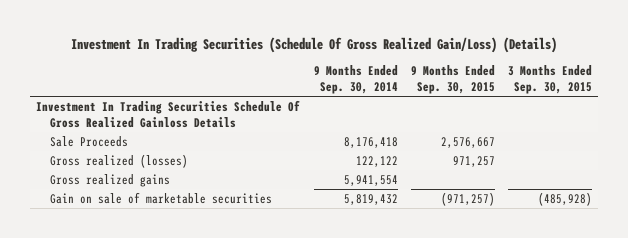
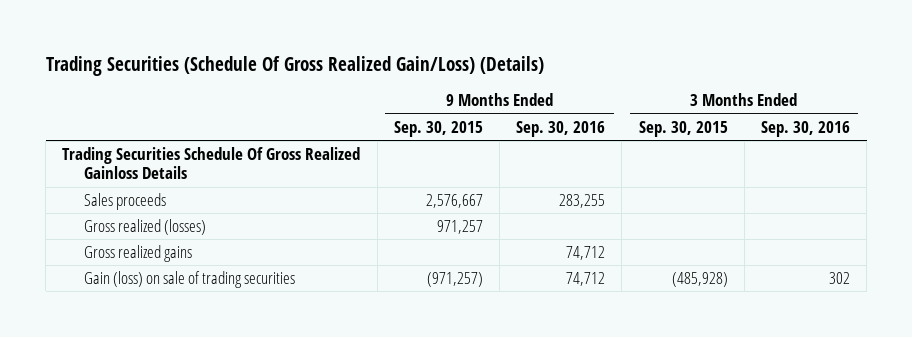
[71,36,558,53] Investment In Trading Securities (Schedule Of Gross Realized Gain/Loss) (Details) -> [45,56,544,77] Trading Securities (Schedule Of Gross Realized Gain/Loss) (Details)
[313,65,398,94] 9 Months Ended Sep. 30, 2014 -> none
none -> [516,120,606,137] Sep. 30, 2016
none -> [760,120,850,137] Sep. 30, 2016
[36,99,301,128] Investment In Trading Securities Schedule Of Gross Realized Gainloss Details -> [62,146,361,180] Trading Securities Schedule Of Gross Realized Gainloss Details
[50,135,129,147] Sale Proceeds -> [84,192,167,210] Sales proceeds
[50,191,273,204] Gain on sale of marketable securities -> [84,270,296,288] Gain (loss) on sale of trading securities

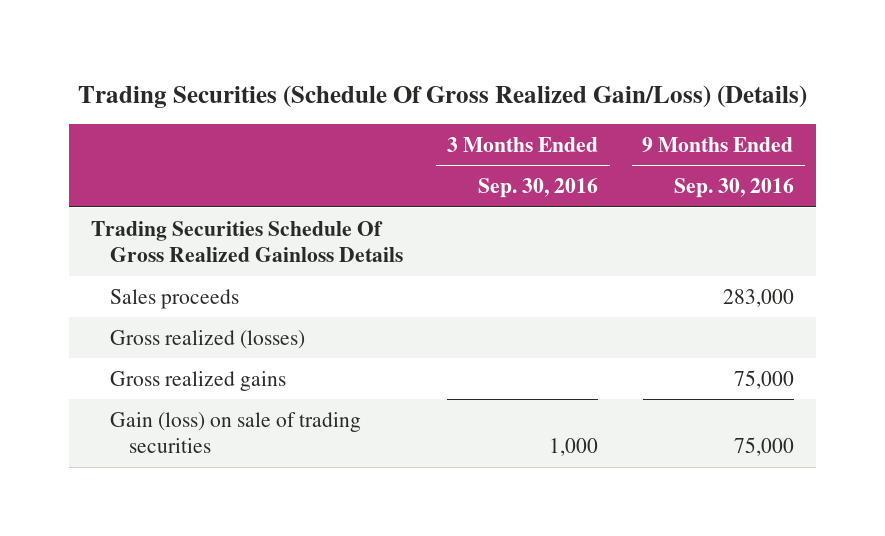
[393,120,483,137] Sep. 30, 2015 -> none
[638,120,728,137] Sep. 30, 2015 -> none
[559,193,606,208] 283,255 -> [722,288,794,307] 283,000
[566,245,606,260] 74,712 -> [733,369,794,389] 75,000
[566,271,606,286] 74,712 -> [733,437,794,457] 75,000
[828,271,850,284] 302 -> [549,438,599,457] 1,000

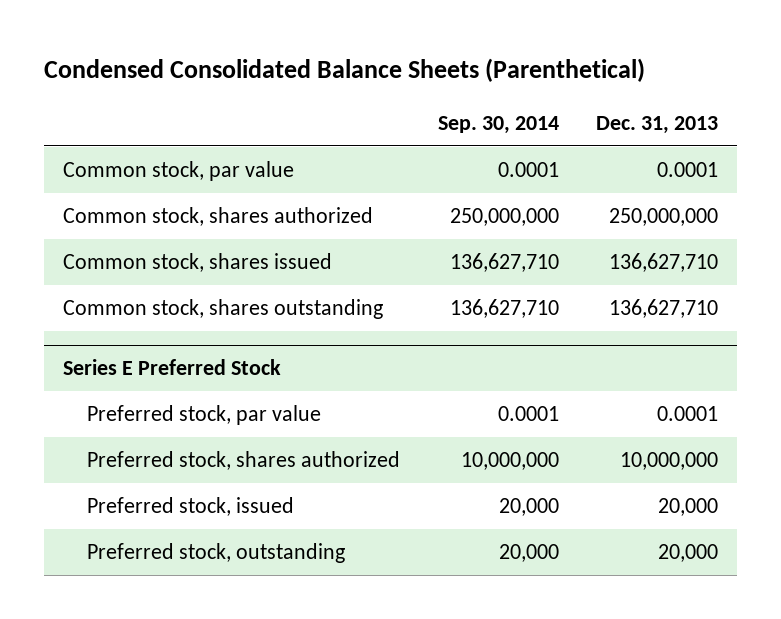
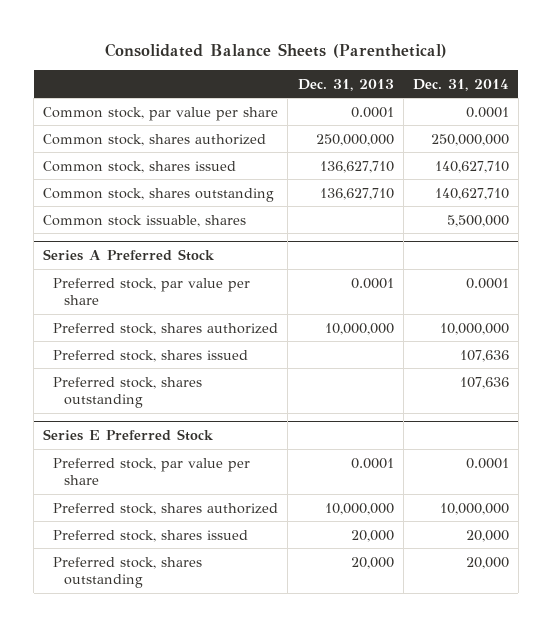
[44,58,646,83] Condensed Consolidated Balance Sheets (Parenthetical) -> [104,42,447,58] Consolidated Balance Sheets (Parenthetical)
[437,116,559,135] Sep. 30, 2014 -> none
none -> [412,78,509,91] Dec. 31, 2014
[62,160,294,181] Common stock, par value -> [43,106,279,121] Common stock, par value per share
none -> [43,214,247,227] Common stock issuable, shares
none -> [43,249,216,262] Series A Preferred Stock
none -> [53,277,251,306] Preferred stock, par value per share
none -> [53,322,279,335] Preferred stock, shares authorized
none -> [53,349,249,362] Preferred stock, shares issued
none -> [53,376,203,409] Preferred stock, shares outstanding
[87,404,322,425] Preferred stock, par value -> [53,457,251,486] Preferred stock, par value per share
[87,496,295,516] Preferred stock, issued -> [53,529,249,542] Preferred stock, shares issued
[87,542,346,563] Preferred stock, outstanding -> [53,556,203,589] Preferred stock, shares outstanding

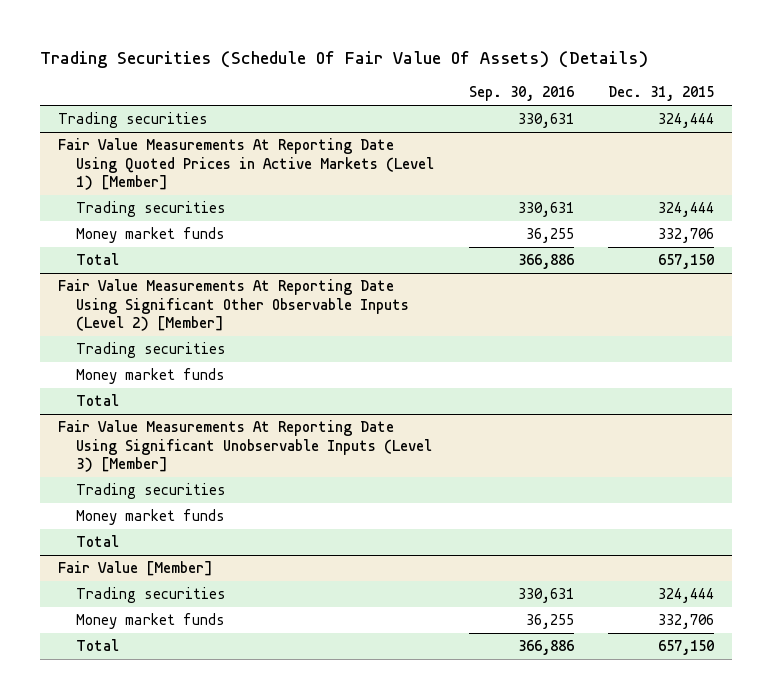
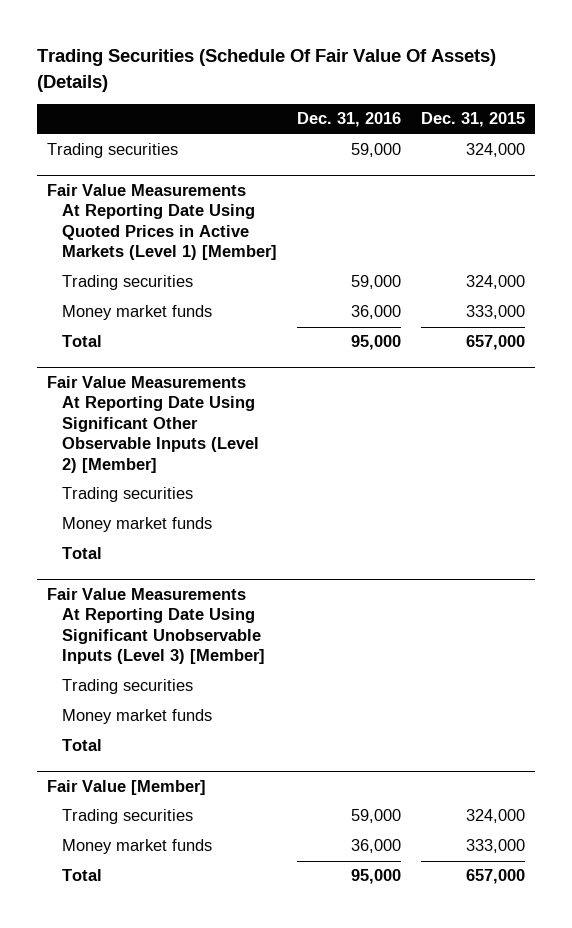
[468,86,574,102] Sep. 30, 2016 -> none
none -> [296,112,401,128] Dec. 31, 2016
[658,113,715,129] 324,444 -> [465,143,525,158] 324,000
[658,202,715,218] 324,444 -> [465,275,525,290] 324,000
[658,228,715,244] 332,706 -> [465,305,525,320] 333,000
[658,254,715,270] 657,150 -> [465,335,525,351] 657,000
[658,588,715,604] 324,444 -> [465,809,525,824] 324,000
[658,614,715,630] 332,706 -> [465,839,525,854] 333,000
[658,640,715,656] 657,150 -> [465,869,525,885] 657,000

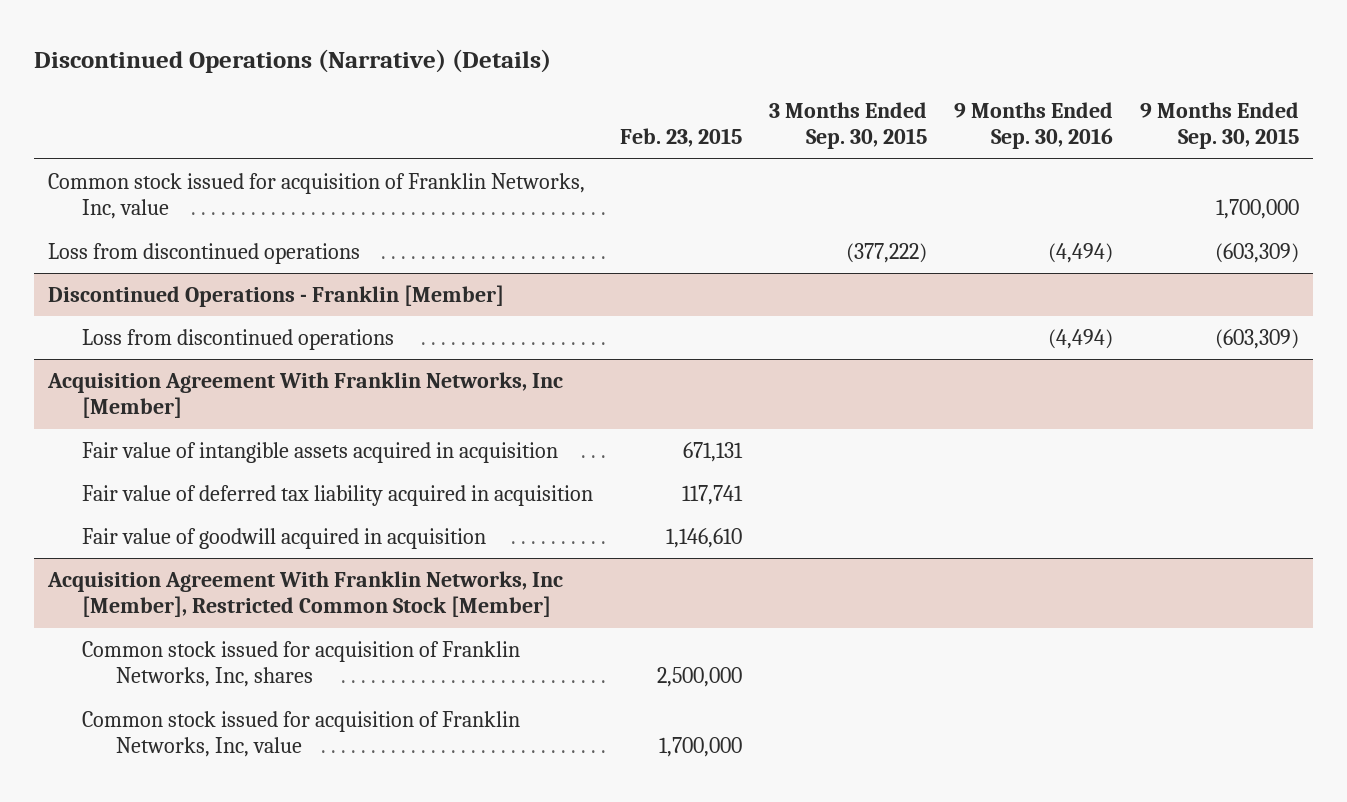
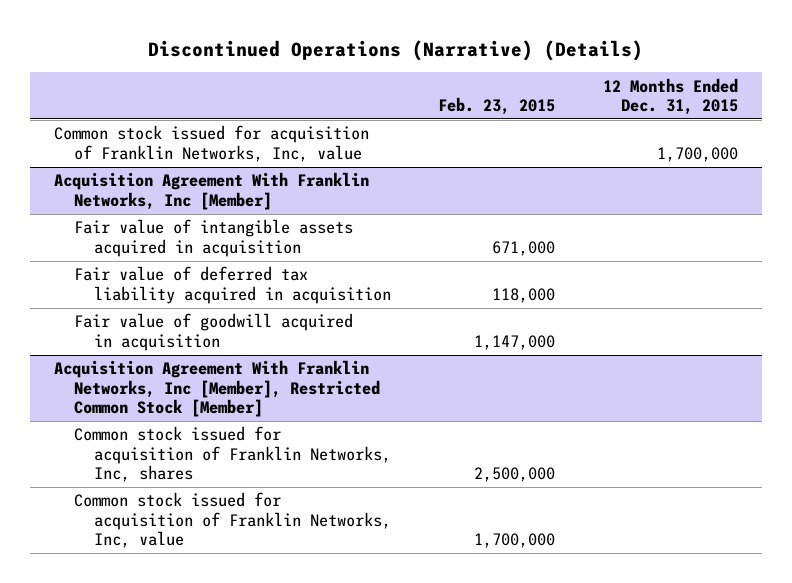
[768,101,927,150] 3 Months Ended Sep. 30, 2015 -> none
[954,101,1114,150] 9 Months Ended Sep. 30, 2016 -> none
[1140,101,1300,150] 9 Months Ended Sep. 30, 2015 -> none
none -> [603,77,739,116] 12 Months Ended Dec. 31, 2015
[47,242,360,264] Loss from discontinued operations -> none
[47,284,504,307] Discontinued Operations - Franklin [Member] -> none
[81,328,394,350] Loss from discontinued operations -> none
[682,441,743,462] 671,131 -> [492,240,556,256] 671,000
[681,484,743,505] 117,741 -> [492,287,556,303] 118,000
[665,527,742,548] 1,146,610 -> [474,334,556,350] 1,147,000

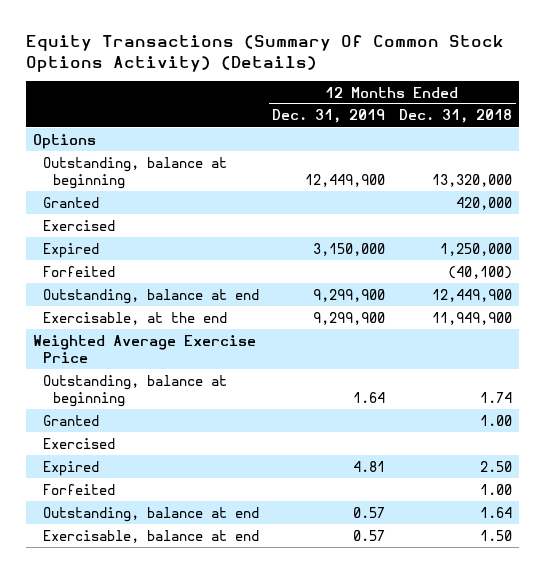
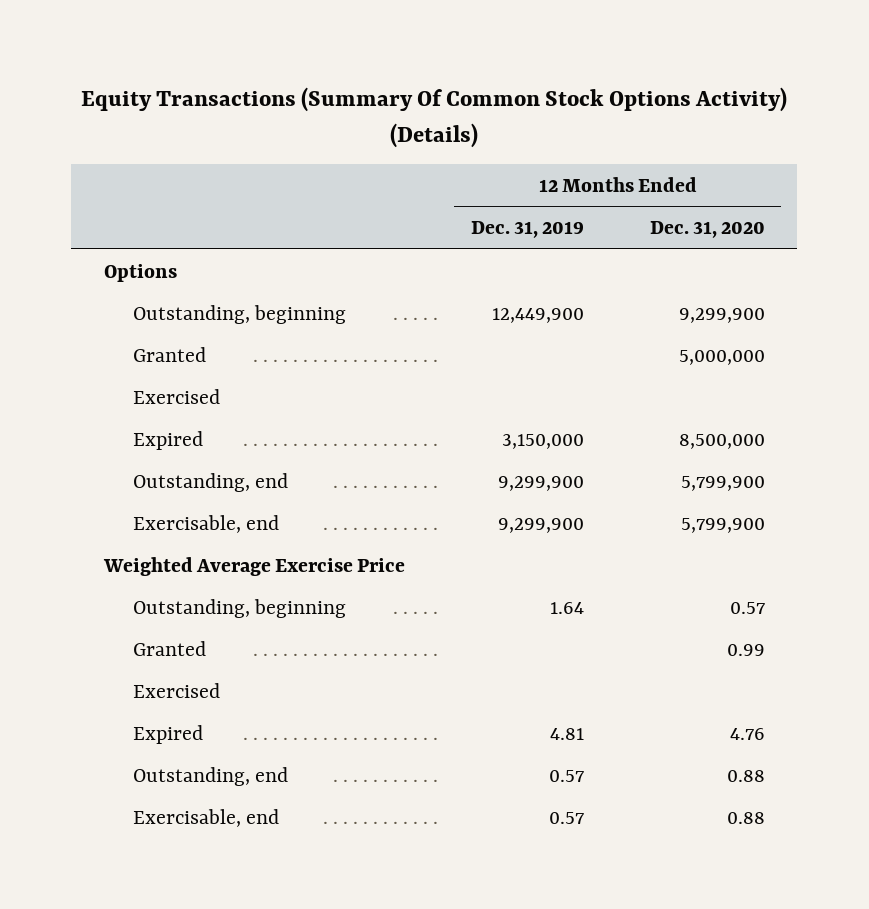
[399,109,513,124] Dec. 31, 2018 -> none
none -> [649,221,765,239] Dec. 31, 2020
[42,156,227,189] Outstanding, balance at beginning -> [132,304,346,324] Outstanding, beginning
[42,265,115,277] Forfeited -> none
[42,288,259,304] Outstanding, balance at end -> [132,472,288,492] Outstanding, end
[42,311,227,325] Exercisable, at the end -> [132,514,279,533] Exercisable, end
[42,374,227,407] Outstanding, balance at beginning -> [132,598,346,618] Outstanding, beginning
[42,483,115,495] Forfeited -> none
[42,506,259,522] Outstanding, balance at end -> [132,766,288,786] Outstanding, end
[42,529,259,543] Exercisable, balance at end -> [132,808,279,827] Exercisable, end

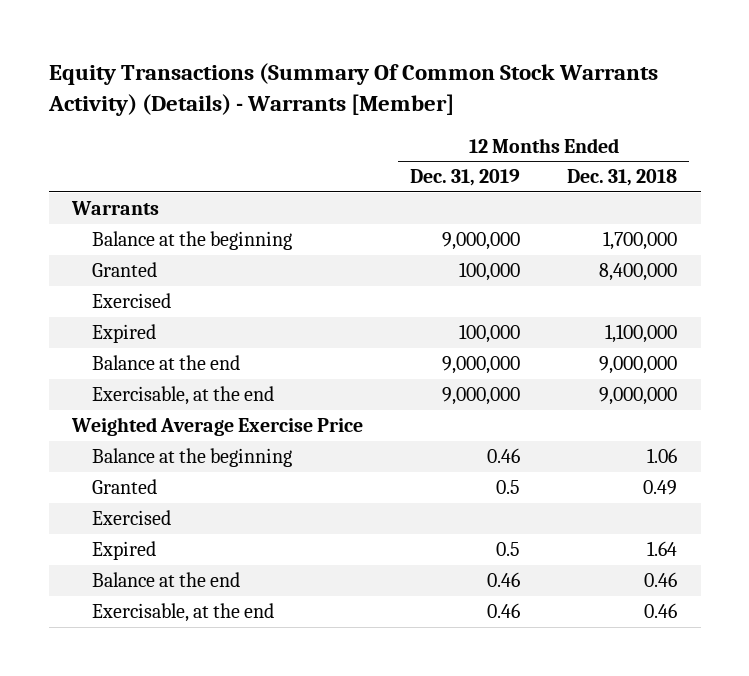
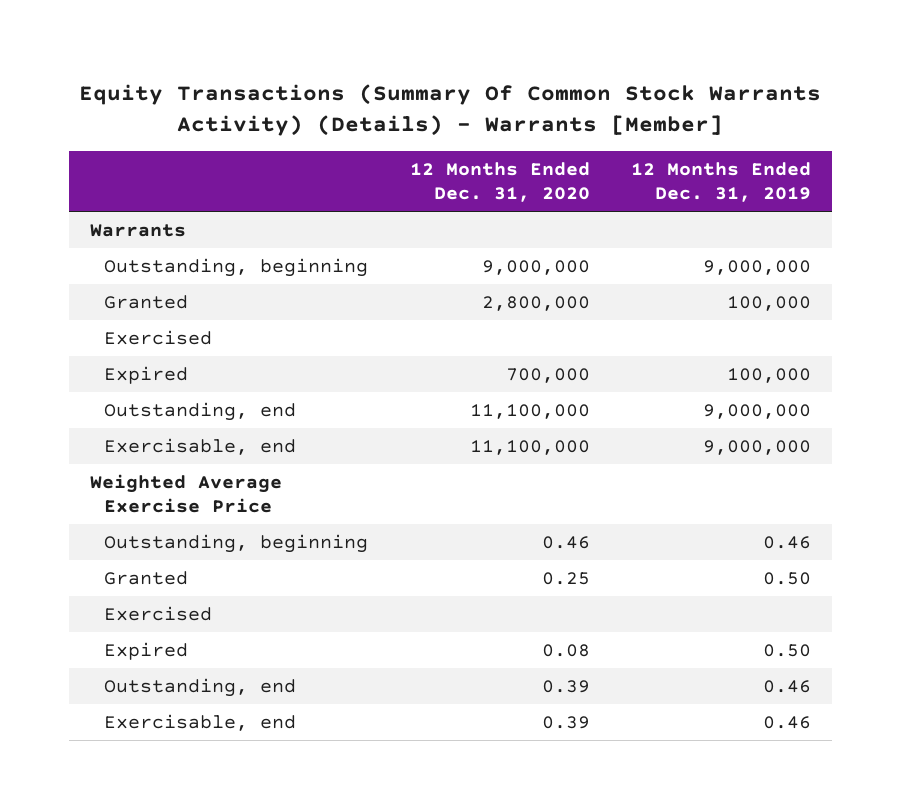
[567,169,678,187] Dec. 31, 2018 -> none
none -> [409,162,590,203] 12 Months Ended Dec. 31, 2020
[92,231,293,251] Balance at the beginning -> [104,257,369,277] Outstanding, beginning
[92,355,241,371] Balance at the end -> [104,401,297,421] Outstanding, end
[92,386,275,406] Exercisable, at the end -> [104,437,297,455] Exercisable, end
[92,448,293,468] Balance at the beginning -> [104,533,369,553] Outstanding, beginning
[496,480,521,495] 0.5 -> [763,571,812,585] 0.50
[496,542,521,557] 0.5 -> [763,643,812,657] 0.50
[92,572,241,588] Balance at the end -> [104,677,297,697] Outstanding, end
[92,603,275,623] Exercisable, at the end -> [104,713,297,731] Exercisable, end

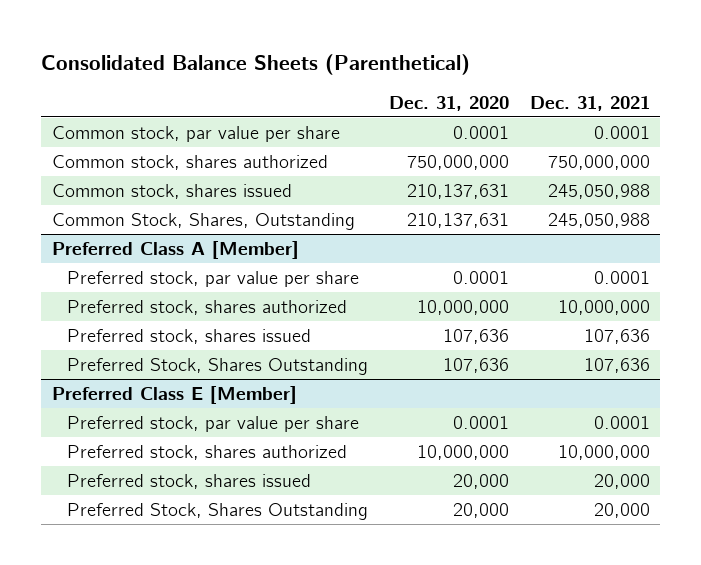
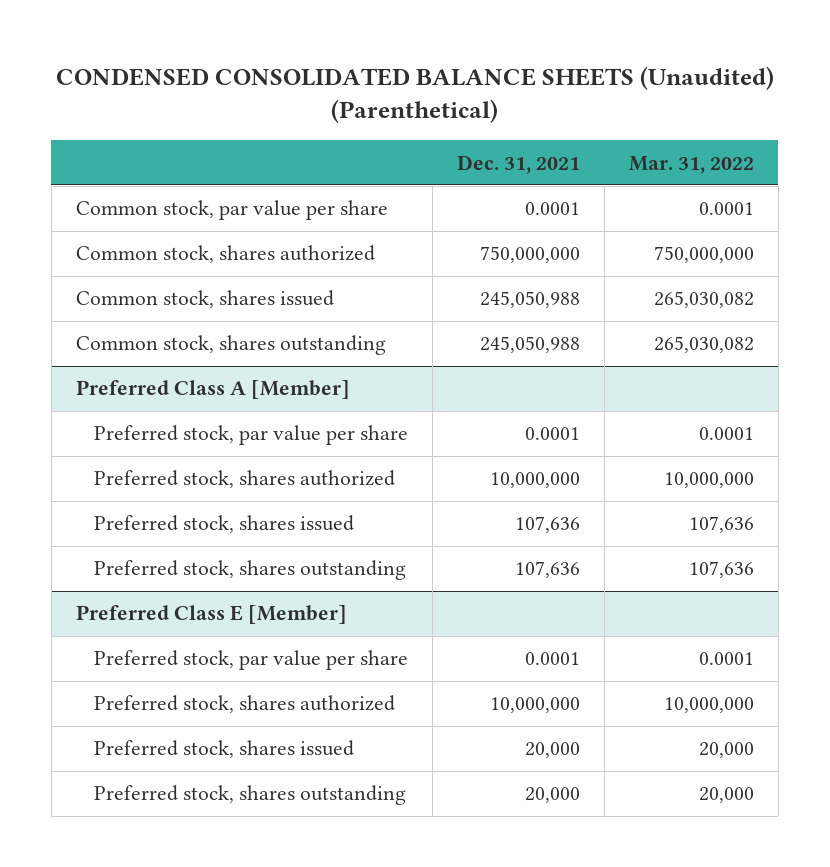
[41,53,471,75] Consolidated Balance Sheets (Parenthetical) -> [55,65,774,124] CONDENSED CONSOLIDATED BALANCE SHEETS (Unaudited) (Parenthetical)
[388,95,509,111] Dec. 31, 2020 -> none
none -> [628,155,754,174] Mar. 31, 2022
[51,212,355,230] Common Stock, Shares, Outstanding -> [75,335,386,356] Common stock, shares outstanding
[66,357,368,375] Preferred Stock, Shares Outstanding -> [93,560,406,581] Preferred stock, shares outstanding
[66,502,368,520] Preferred Stock, Shares Outstanding -> [93,785,406,806] Preferred stock, shares outstanding

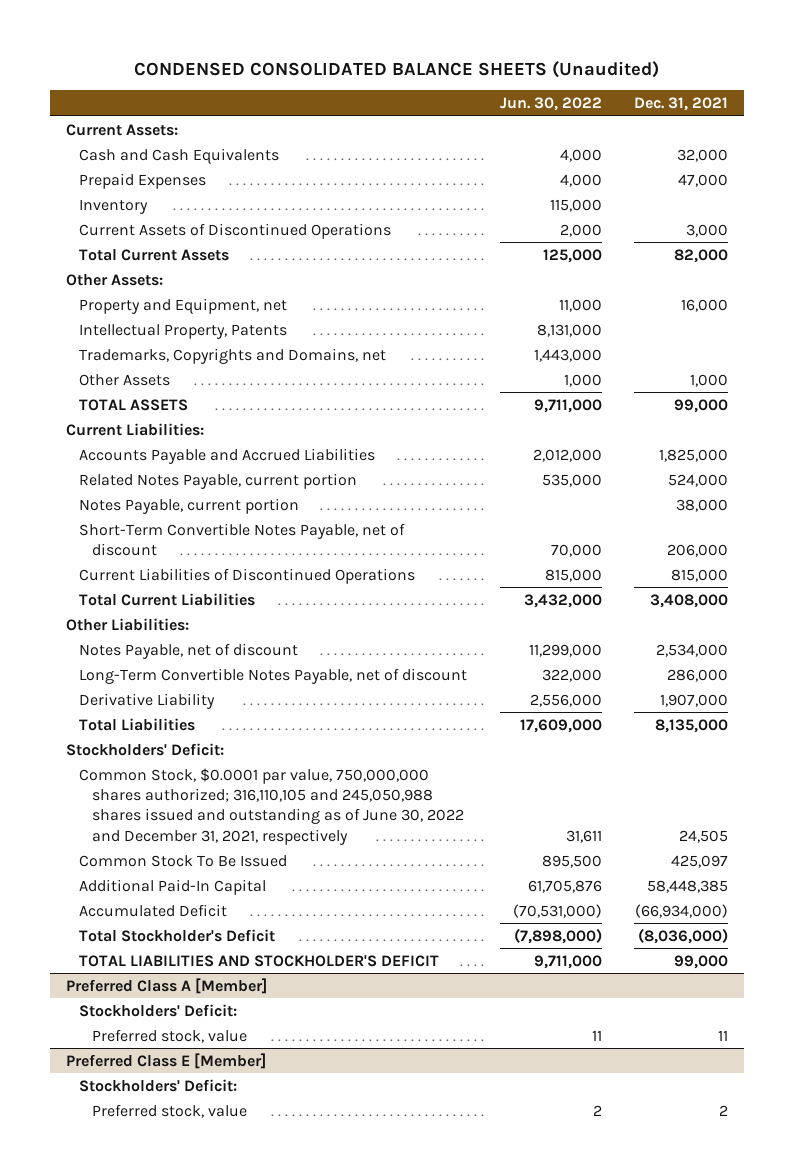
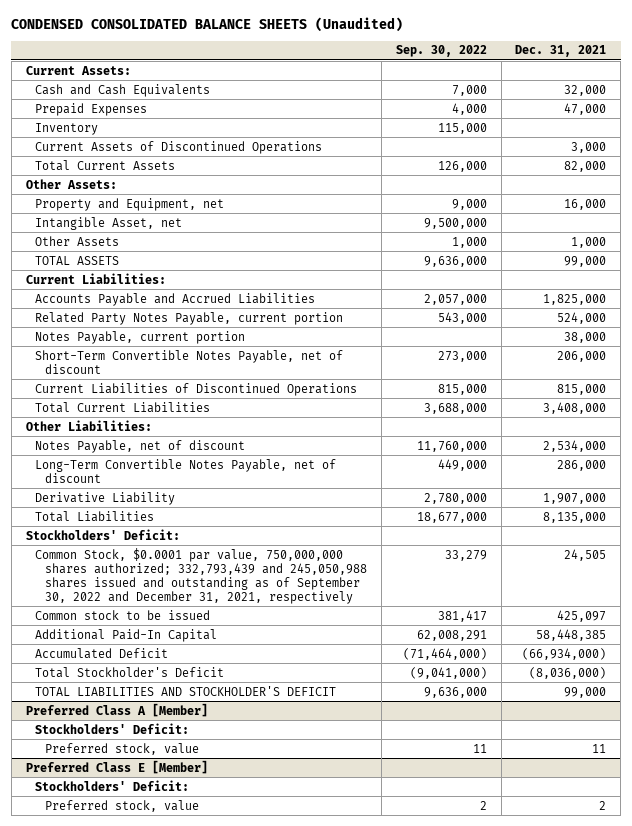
[499,97,602,112] Jun. 30, 2022 -> none
none -> [395,45,487,58] Sep. 30, 2022
[79,323,288,339] Intellectual Property, Patents -> none
[79,347,387,364] Trademarks, Copyrights and Domains, net -> none
none -> [35,216,183,230] Intangible Asset, net
[79,472,358,489] Related Notes Payable, current portion -> [35,311,344,325] Related Party Notes Payable, current portion
[79,767,465,845] Common Stock, $0.0001 par value, 750,000,000 shares authorized; 316,110,105 and 245,050,988 shares issued and outstanding as of June 30, 2022 and December 31, 2021, respectively -> [35,547,368,604] Common Stock, $0.0001 par value, 750,000,000 shares authorized; 332,793,439 and 245,050,988 shares issued and outstanding as of September 30, 2022 and December 31, 2021, respectively
[79,854,288,867] Common Stock To Be Issued -> [35,609,211,620] Common stock to be issued

